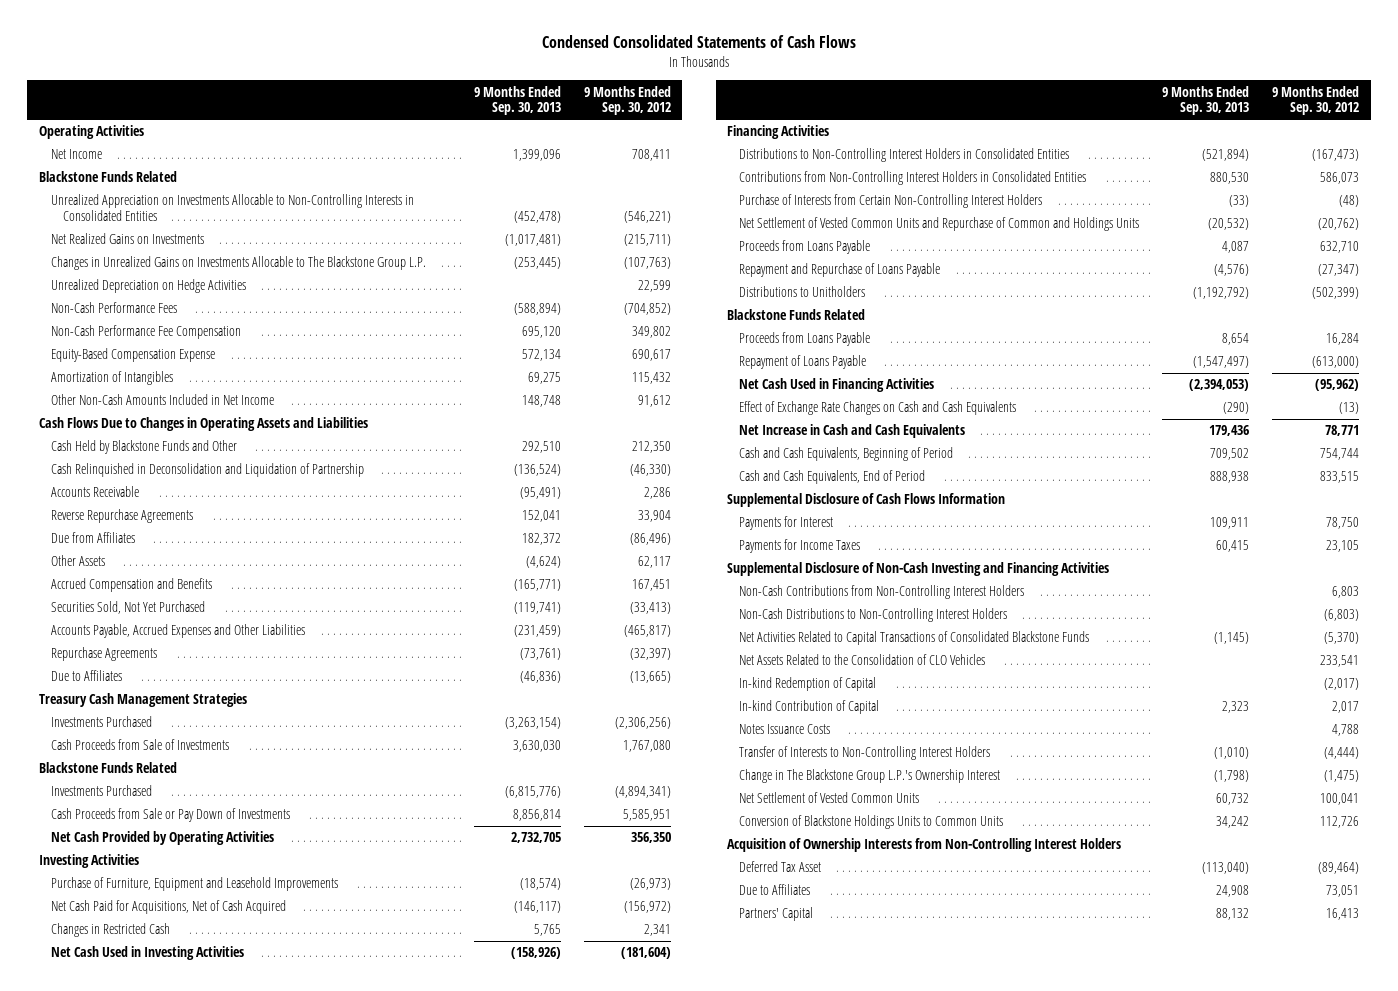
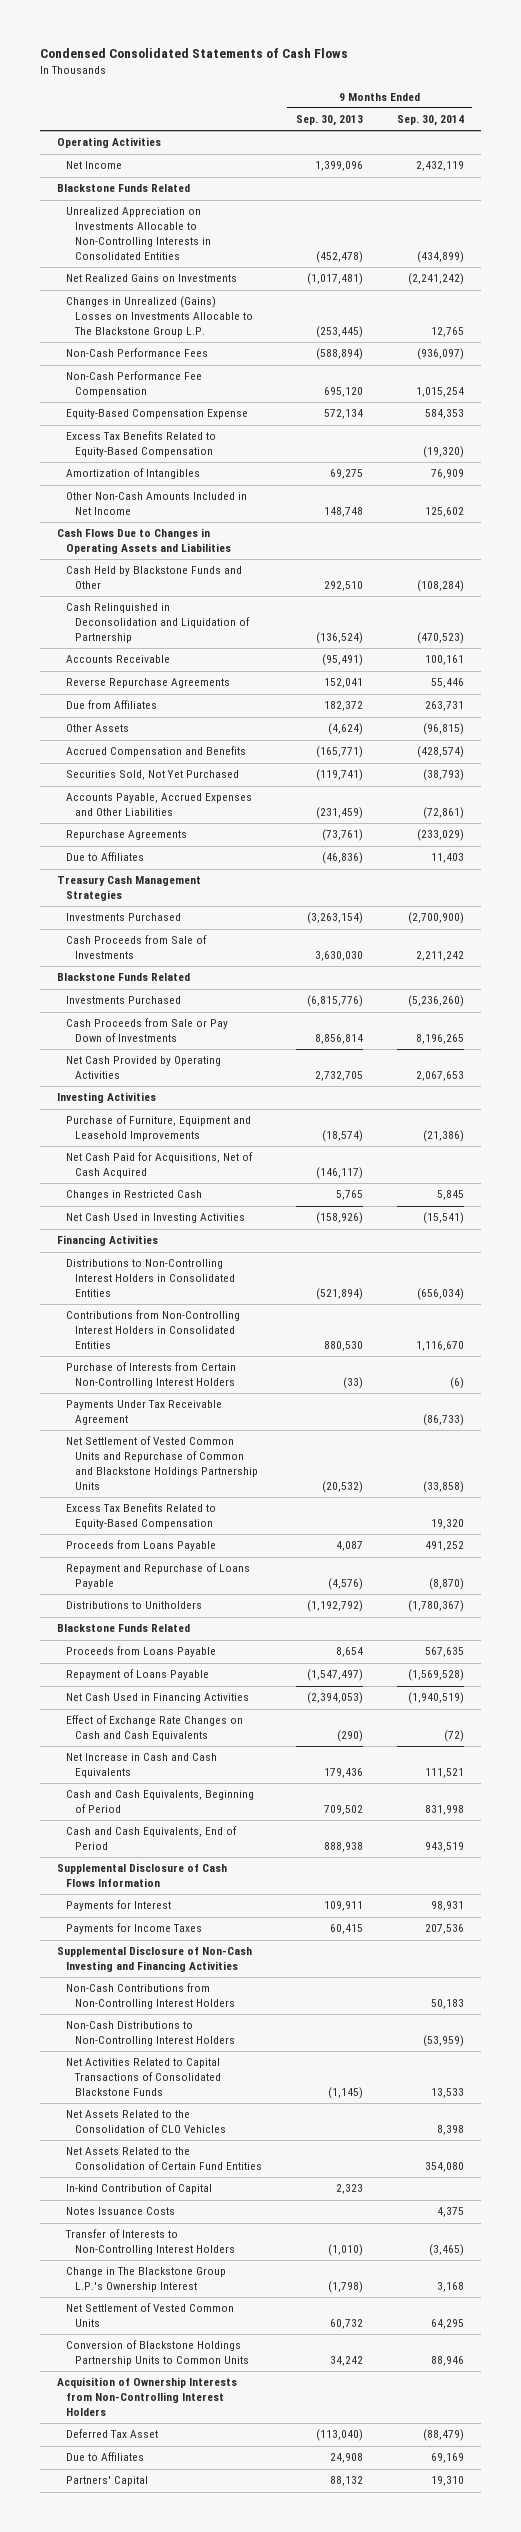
[583,85,671,116] 9 Months Ended Sep. 30, 2012 -> none
none -> [396,115,464,127] Sep. 30, 2014
[50,279,246,294] Unrealized Depreciation on Hedge Activities -> none
[50,256,426,271] Changes in Unrealized Gains on Investments Allocable to The Blackstone Group L.P. -> [65,296,253,338] Changes in Unrealized (Gains) Losses on Investments Allocable to The Blackstone Group L.P.
none -> [65,431,216,458] Excess Tax Benefits Related to Equity-Based Compensation
none -> [65,1400,222,1426] Payments Under Tax Receivable Agreement
[739,217,1140,232] Net Settlement of Vested Common Units and Repurchase of Common and Holdings Units -> [65,1436,258,1490] Net Settlement of Vested Common Units and Repurchase of Common and Blackstone Holdings Partnership Units
none -> [65,1503,216,1530] Excess Tax Benefits Related to Equity-Based Compensation
[739,677,877,692] In-kind Redemption of Capital -> none
none -> [65,2147,262,2171] Net Assets Related to the Consolidation of Certain Fund Entities
[739,815,1004,830] Conversion of Blackstone Holdings Units to Common Units -> [65,2340,249,2367] Conversion of Blackstone Holdings Partnership Units to Common Units

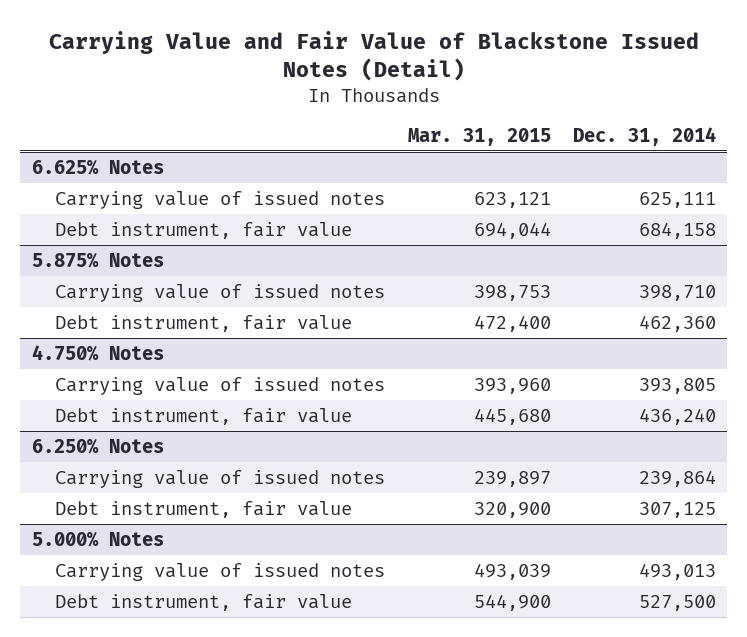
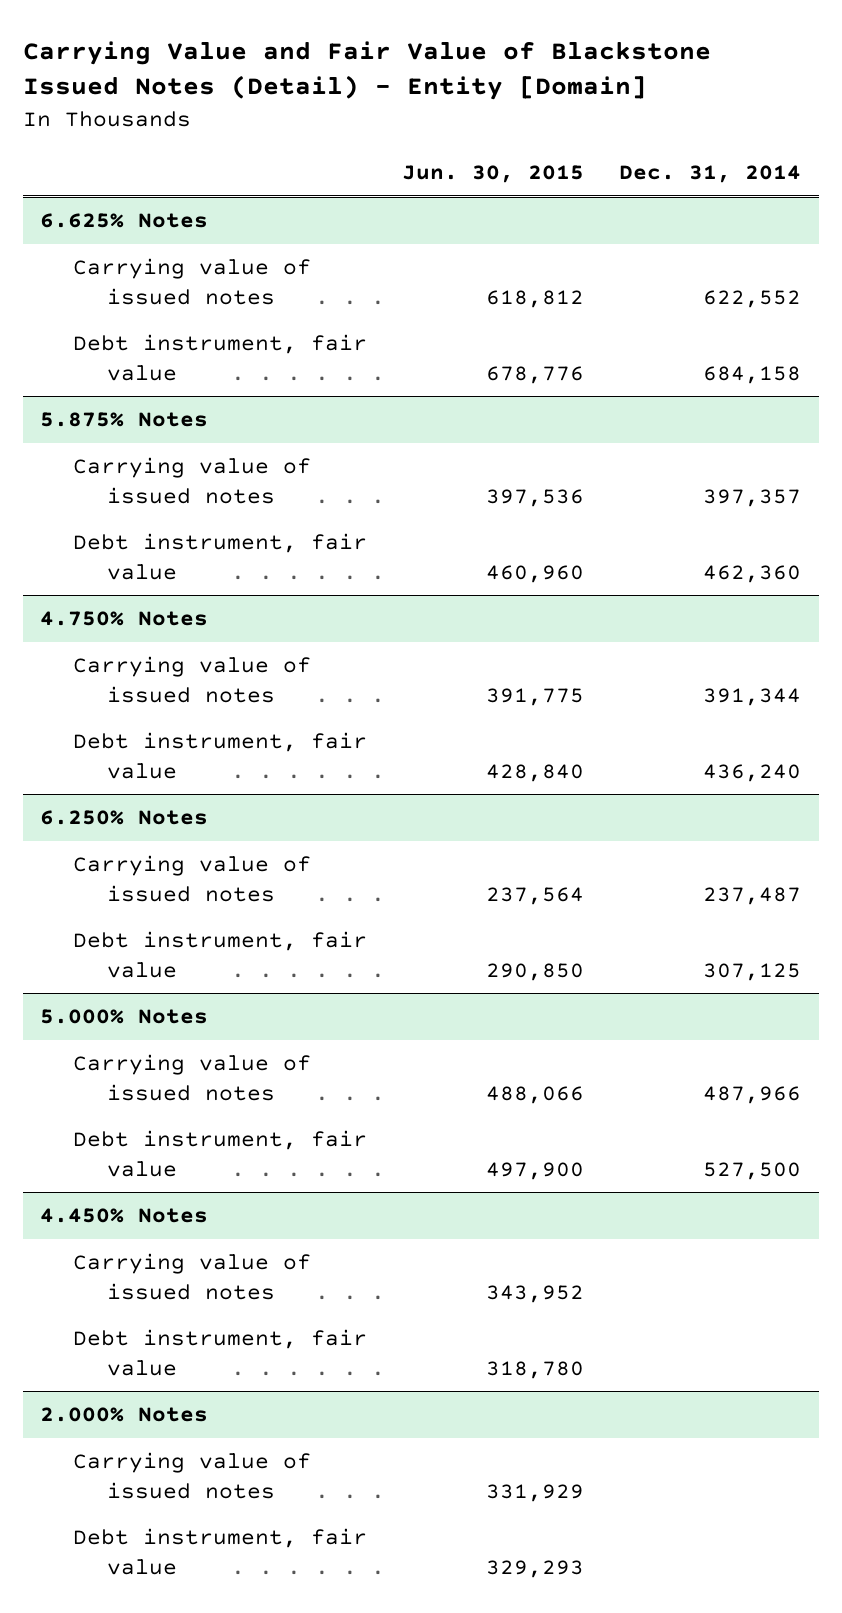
[48,30,699,82] Carrying Value and Fair Value of Blackstone Issued Notes (Detail) -> [22,40,711,101] Carrying Value and Fair Value of Blackstone Issued Notes (Detail) - Entity [Domain]
[407,128,551,147] Mar. 31, 2015 -> none
none -> [402,165,585,184] Jun. 30, 2015
[638,191,716,208] 625,111 -> [703,289,802,308] 622,552
[638,284,716,301] 398,710 -> [703,488,802,507] 397,357
[638,377,716,394] 393,805 -> [703,687,802,706] 391,344
[638,469,716,487] 239,864 -> [703,886,802,905] 237,487
[638,562,716,580] 493,013 -> [703,1085,802,1104] 487,966
none -> [40,1208,209,1224] 4.450% Notes
none -> [73,1253,312,1300] Carrying value of issued notes
none -> [73,1329,368,1376] Debt instrument, fair value
none -> [40,1407,209,1423] 2.000% Notes
none -> [73,1452,312,1499] Carrying value of issued notes
none -> [73,1528,368,1575] Debt instrument, fair value

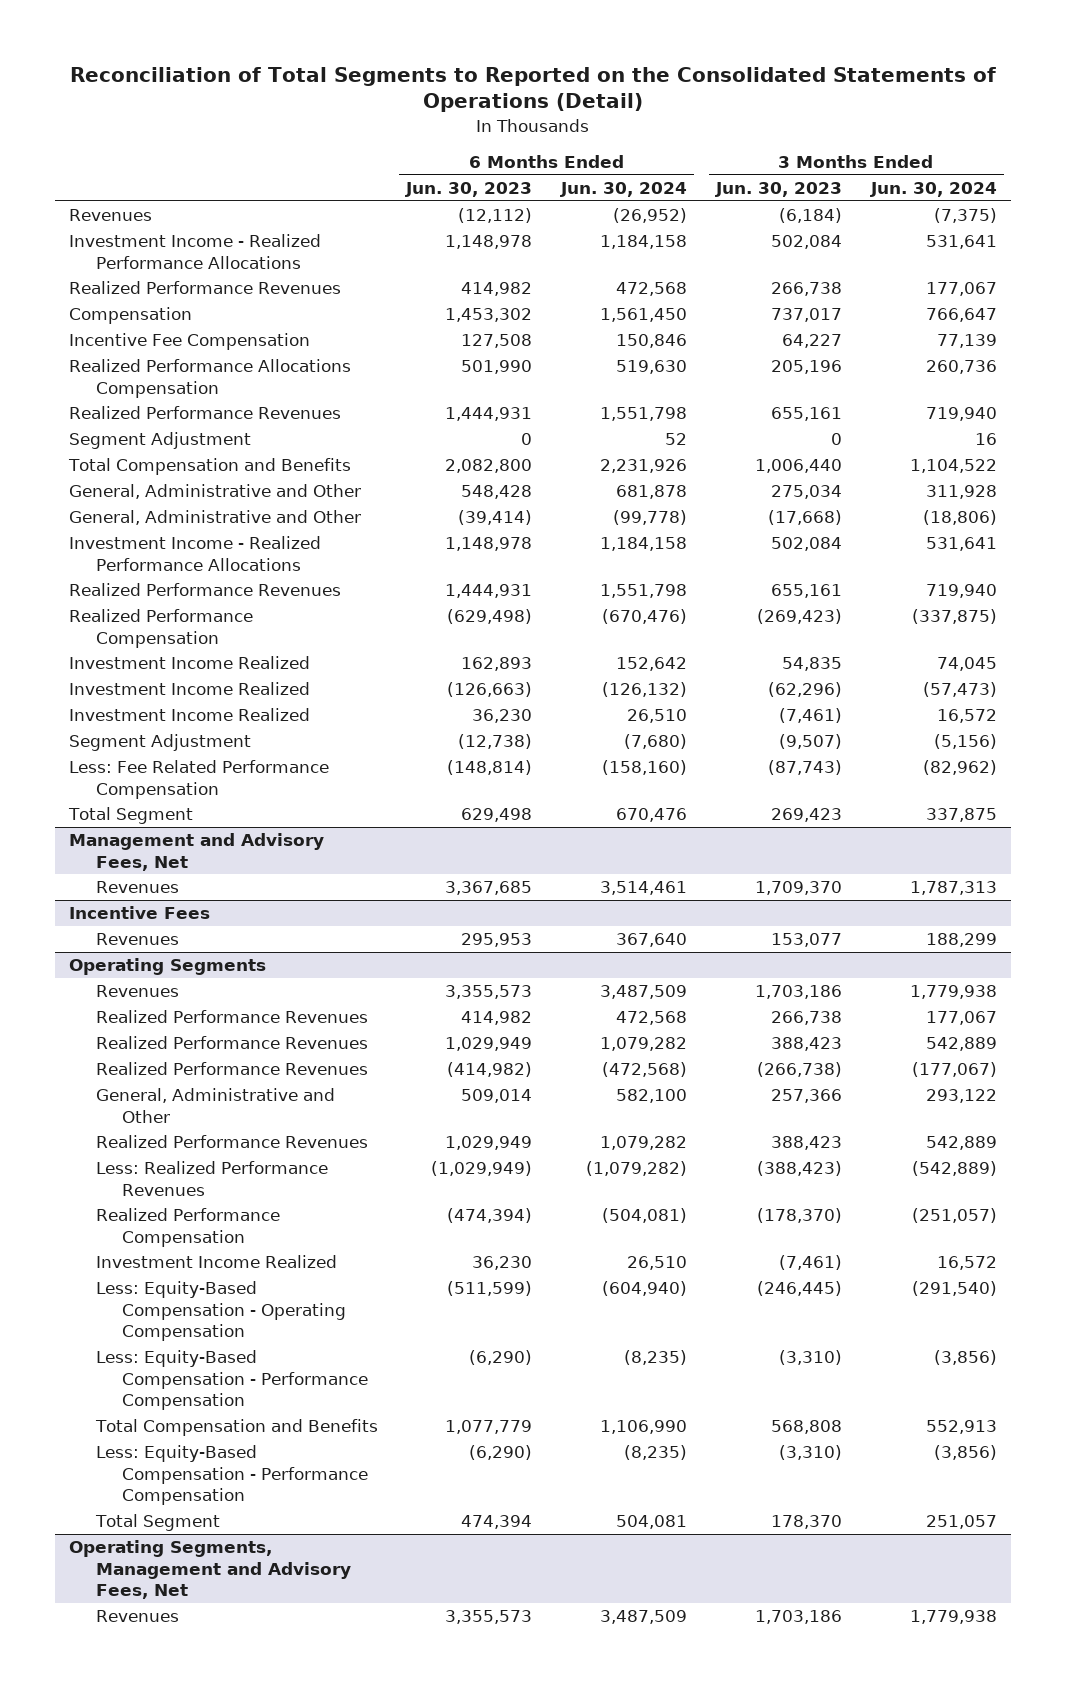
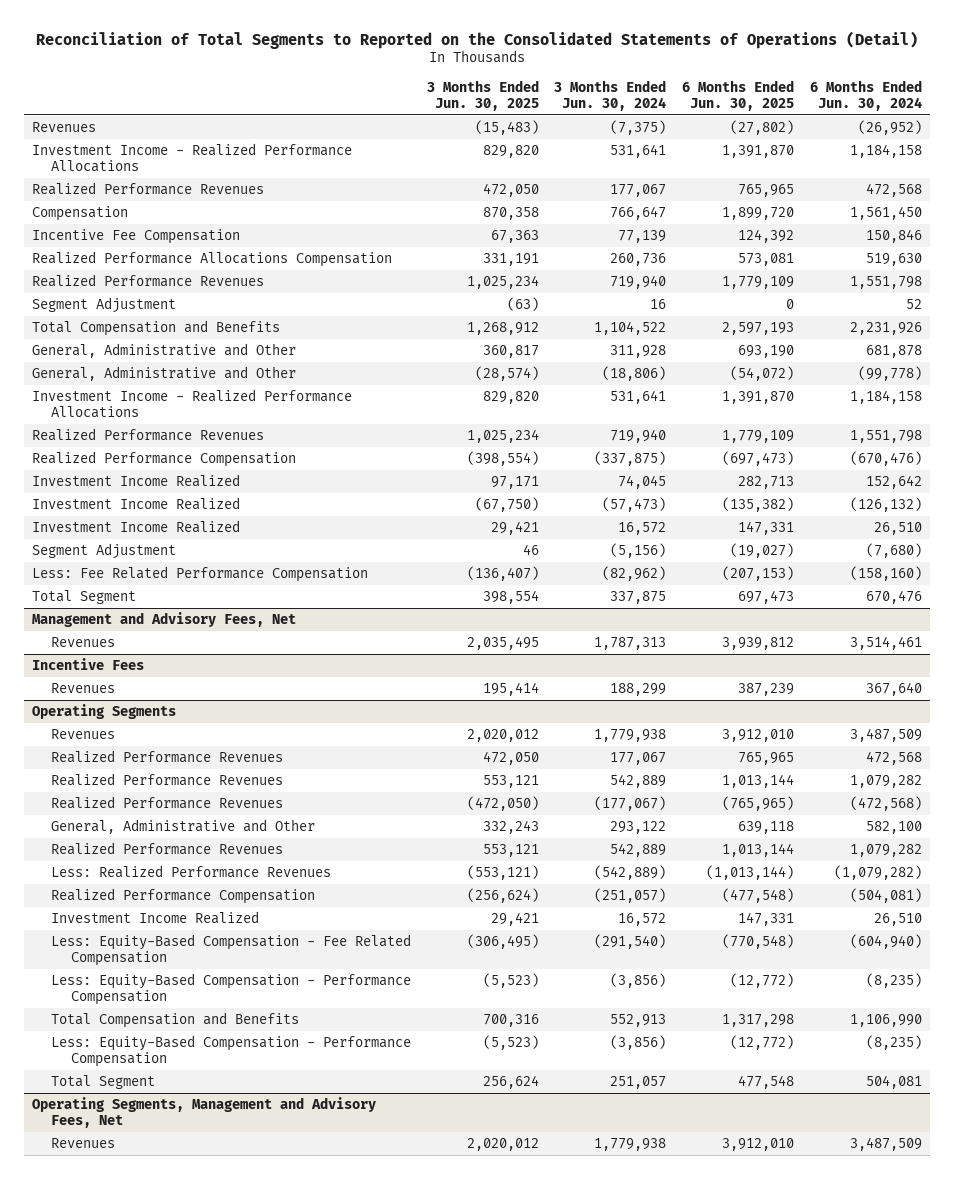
[405,182,533,198] Jun. 30, 2023 -> none
[714,182,842,198] Jun. 30, 2023 -> none
none -> [426,79,539,112] 3 Months Ended Jun. 30, 2025
none -> [682,79,795,112] 6 Months Ended Jun. 30, 2025
[95,1281,347,1342] Less: Equity-Based Compensation - Operating Compensation -> [51,933,412,967] Less: Equity-Based Compensation - Fee Related Compensation

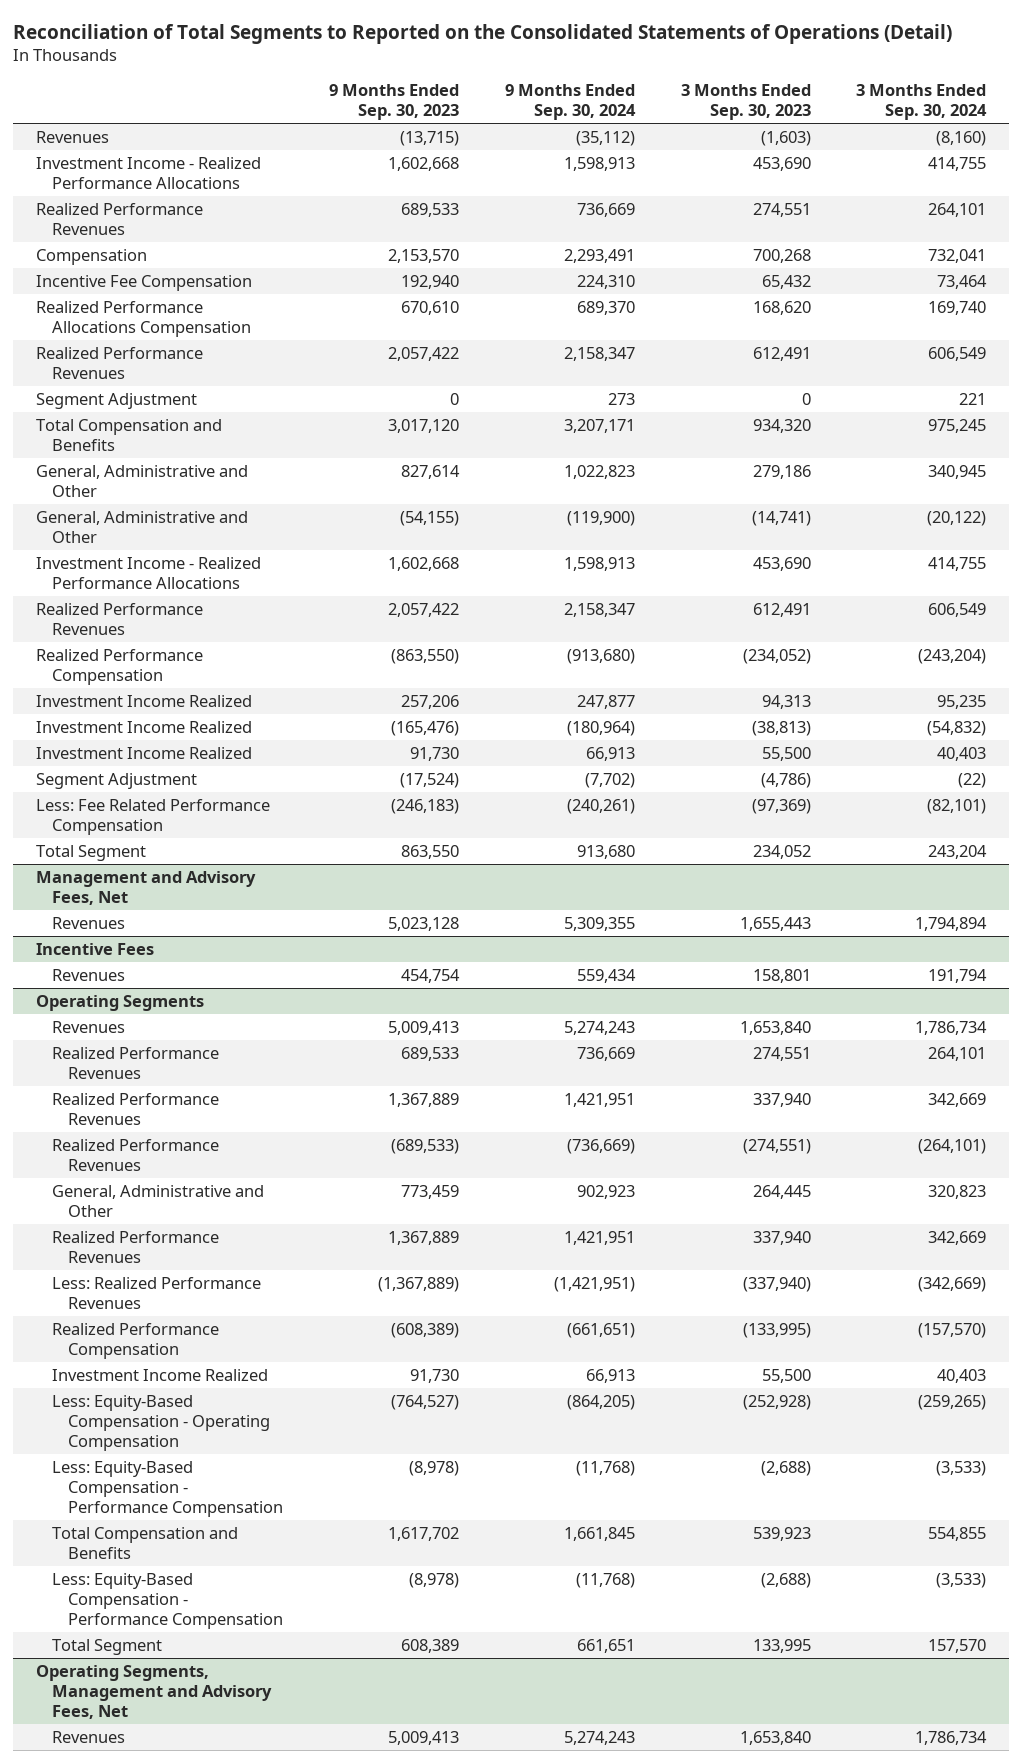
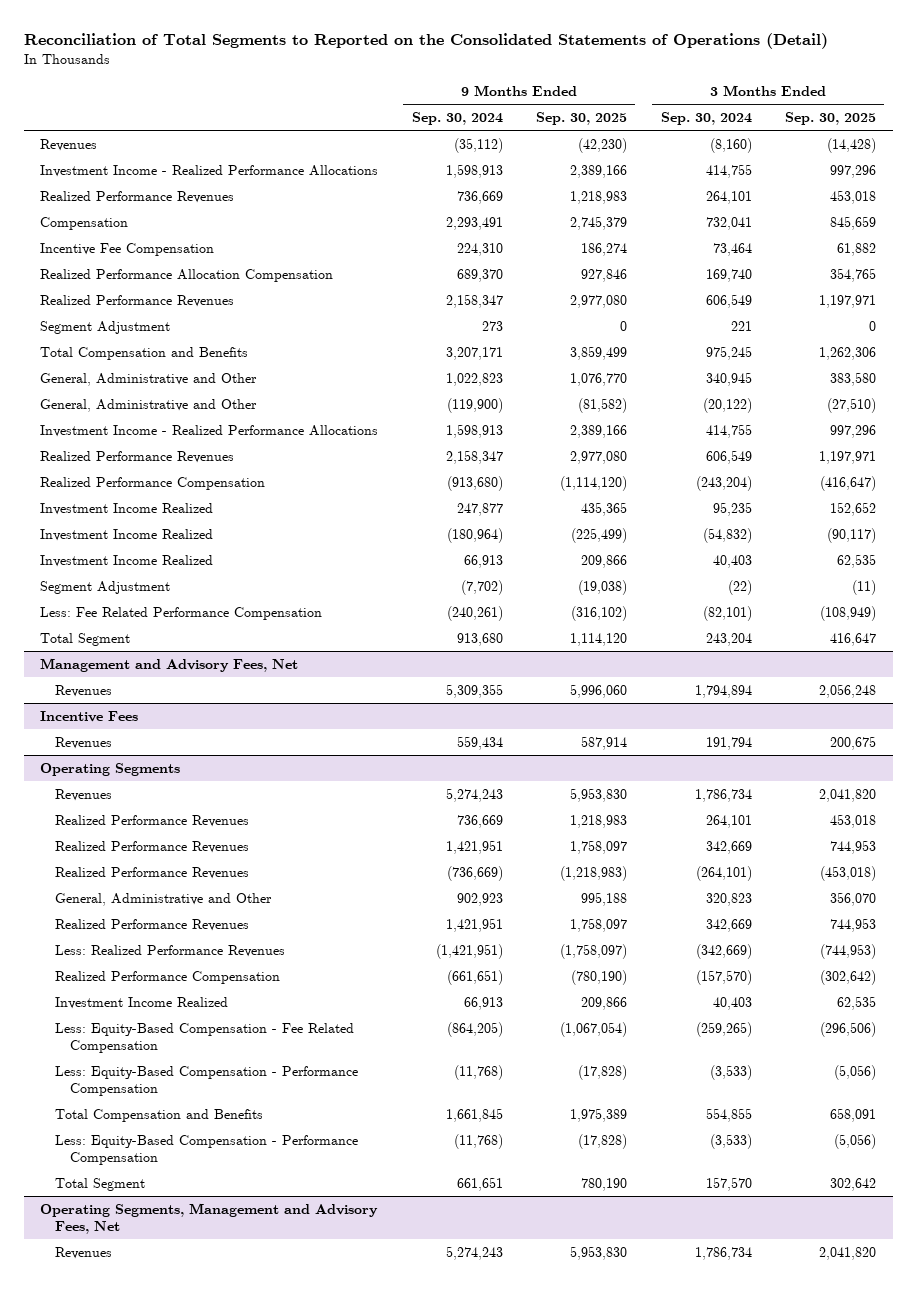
[329,83,460,121] 9 Months Ended Sep. 30, 2023 -> none
[680,83,811,121] 3 Months Ended Sep. 30, 2023 -> none
none -> [536,111,628,125] Sep. 30, 2025
none -> [784,111,876,125] Sep. 30, 2025
[36,300,252,338] Realized Performance Allocations Compensation -> [40,268,334,282] Realized Performance Allocation Compensation
[52,1394,271,1452] Less: Equity-Based Compensation - Operating Compensation -> [55,1022,355,1053] Less: Equity-Based Compensation - Fee Related Compensation

